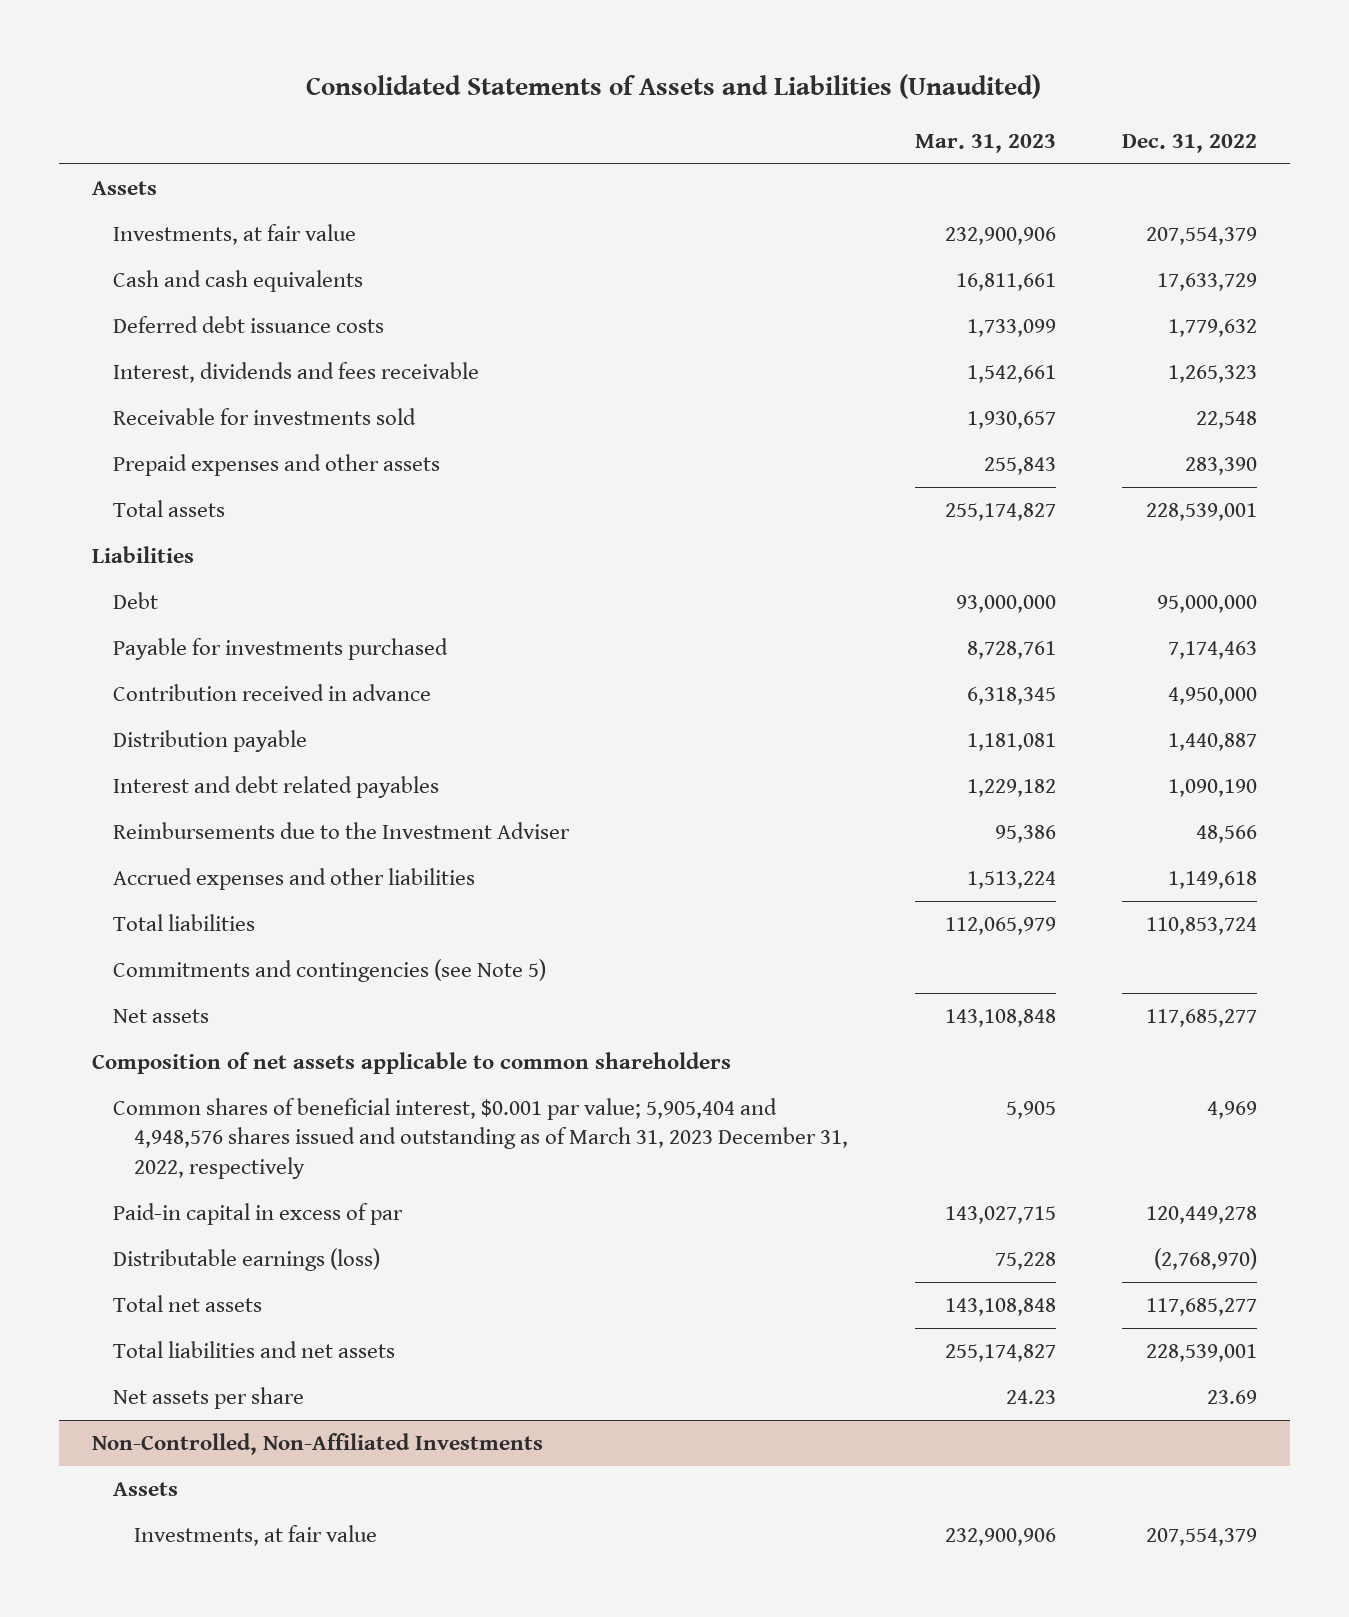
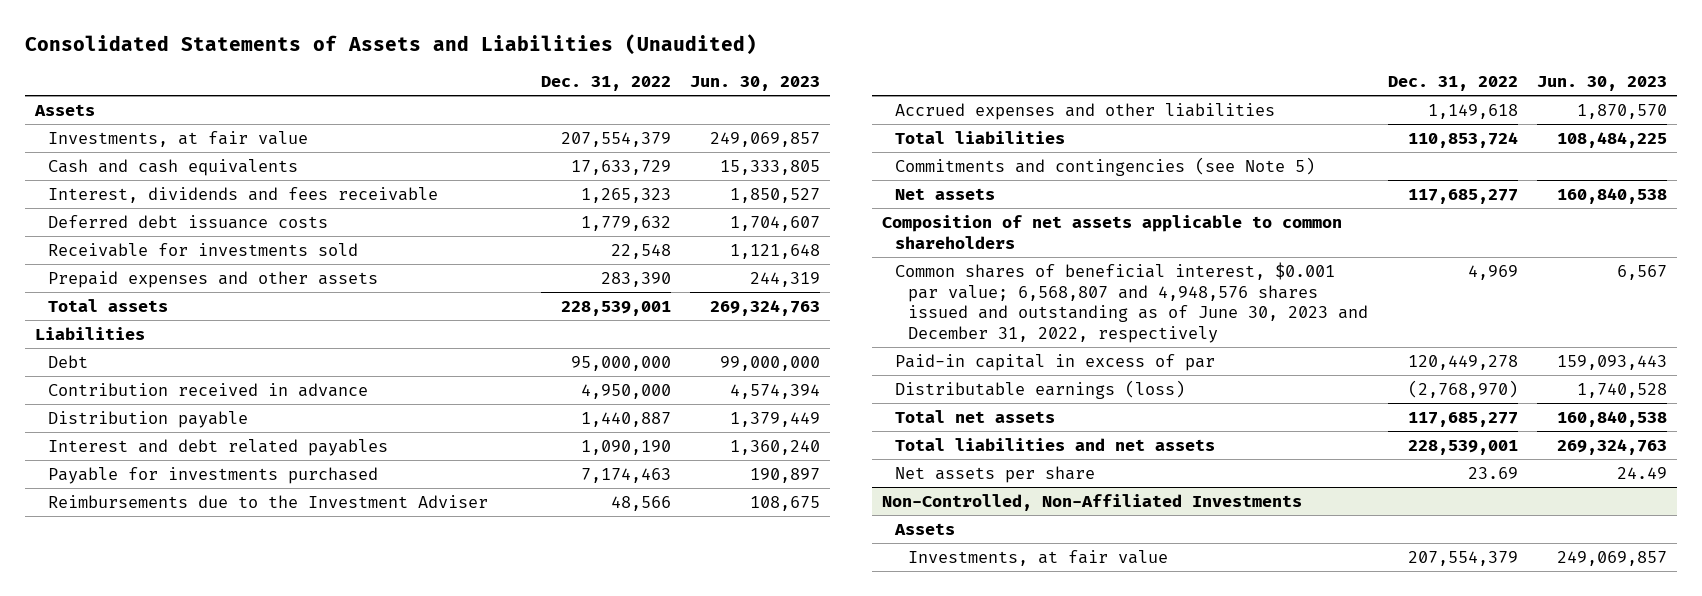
[914,133,1056,153] Mar. 31, 2023 -> none
none -> [690,76,821,92] Jun. 30, 2023
[113,316,385,334] Deferred debt issuance costs -> [47,214,328,229] Deferred debt issuance costs
[113,638,449,661] Payable for investments purchased -> [47,466,378,484] Payable for investments purchased
[113,1098,849,1179] Common shares of beneficial interest, $0.001 par value; 5,905,404 and 4,948,576 shares issued and outstanding as of March 31, 2023 December 31, 2022, respectively -> [894,261,1369,344] Common shares of beneficial interest, $0.001 par value; 6,568,807 and 4,948,576 shares issued and outstanding as of June 30, 2023 and December 31, 2022, respectively

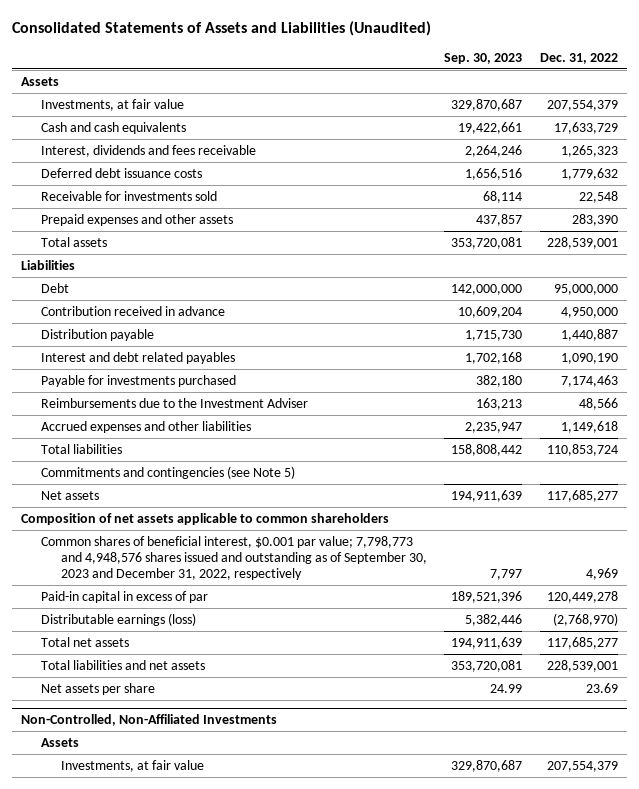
[690,76,821,92] Jun. 30, 2023 -> none
none -> [444,52,523,64] Sep. 30, 2023
[894,261,1369,344] Common shares of beneficial interest, $0.001 par value; 6,568,807 and 4,948,576 shares issued and outstanding as of June 30, 2023 and December 31, 2022, respectively -> [40,535,427,580] Common shares of beneficial interest, $0.001 par value; 7,798,773 and 4,948,576 shares issued and outstanding as of September 30, 2023 and December 31, 2022, respectively

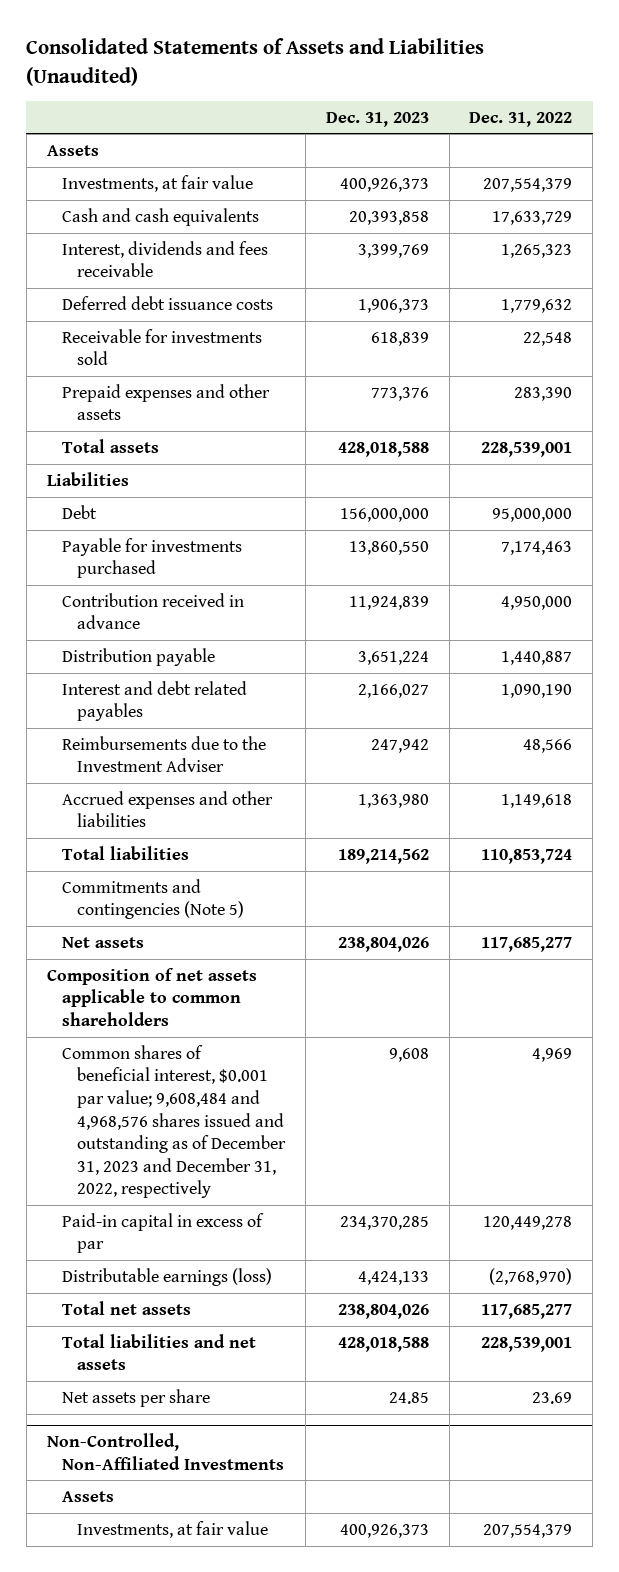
[444,52,523,64] Sep. 30, 2023 -> none
none -> [325,111,429,127] Dec. 31, 2023
[40,374,236,387] Payable for investments purchased -> [61,537,242,579] Payable for investments purchased
[40,465,295,479] Commitments and contingencies (see Note 5) -> [61,878,245,920] Commitments and contingencies (Note 5)
[40,535,427,580] Common shares of beneficial interest, $0.001 par value; 7,798,773 and 4,948,576 shares issued and outstanding as of September 30, 2023 and December 31, 2022, respectively -> [61,1044,287,1199] Common shares of beneficial interest, $0.001 par value; 9,608,484 and 4,968,576 shares issued and outstanding as of December 31, 2023 and December 31, 2022, respectively

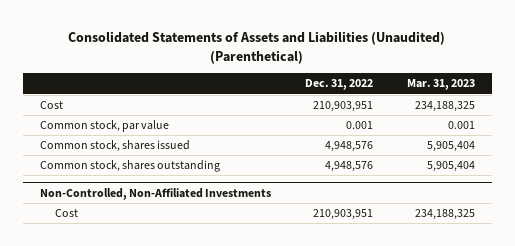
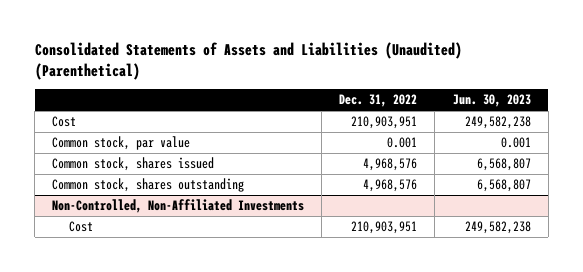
[406,79,475,91] Mar. 31, 2023 -> none
none -> [452,94,531,108] Jun. 30, 2023
[324,141,373,153] 4,948,576 -> [363,158,418,172] 4,968,576
[324,161,373,173] 4,948,576 -> [363,179,418,193] 4,968,576

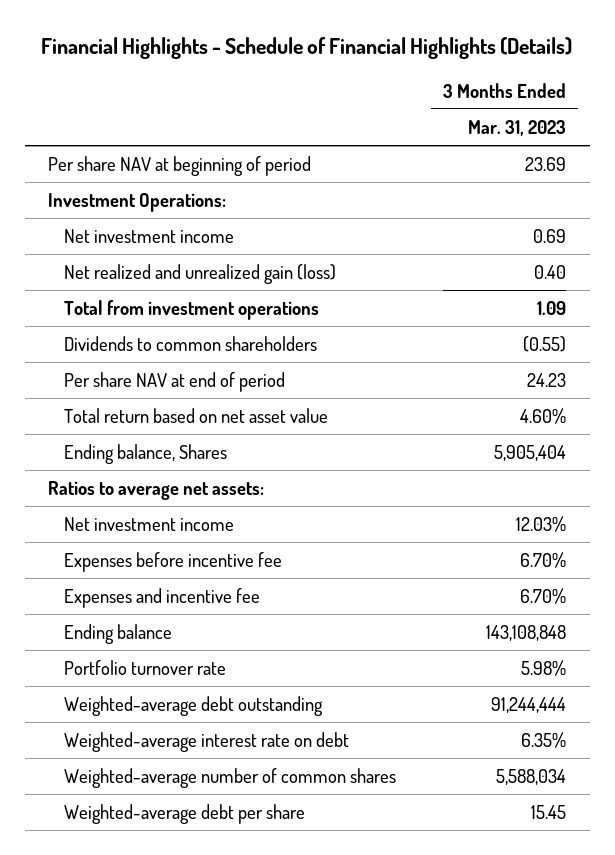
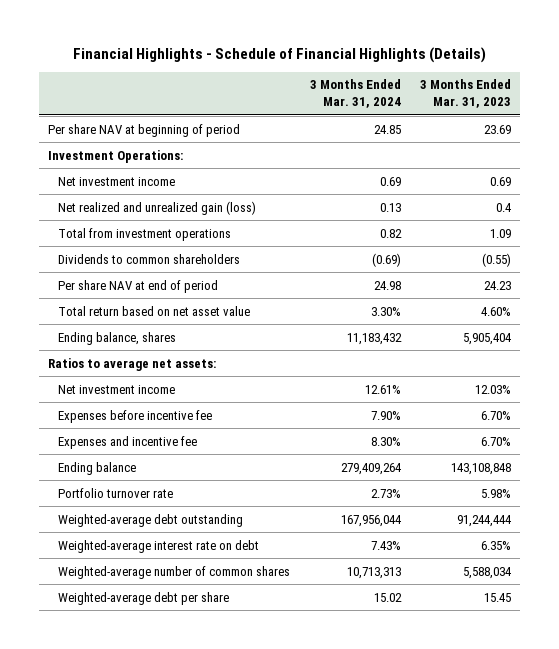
none -> [309,79,401,109] 3 Months Ended Mar. 31, 2024
[534,264,567,279] 0.40 -> [495,202,512,212] 0.4
[63,443,227,464] Ending balance, Shares -> [58,331,177,345] Ending balance, shares

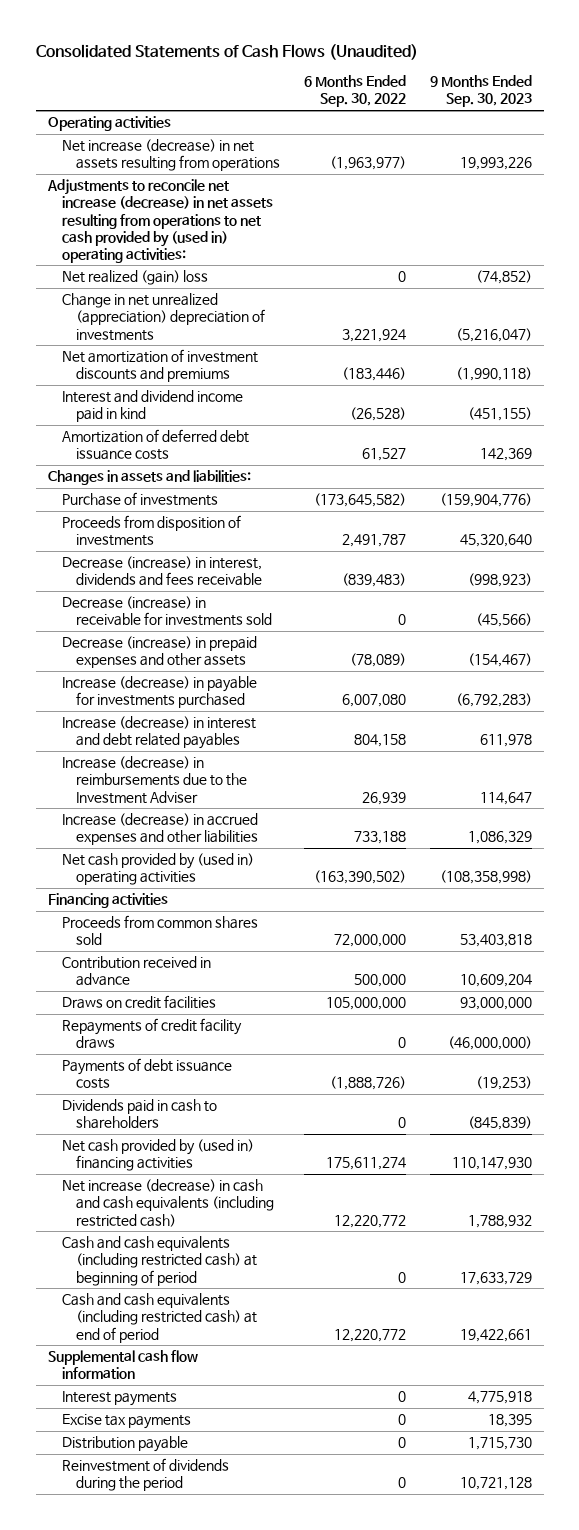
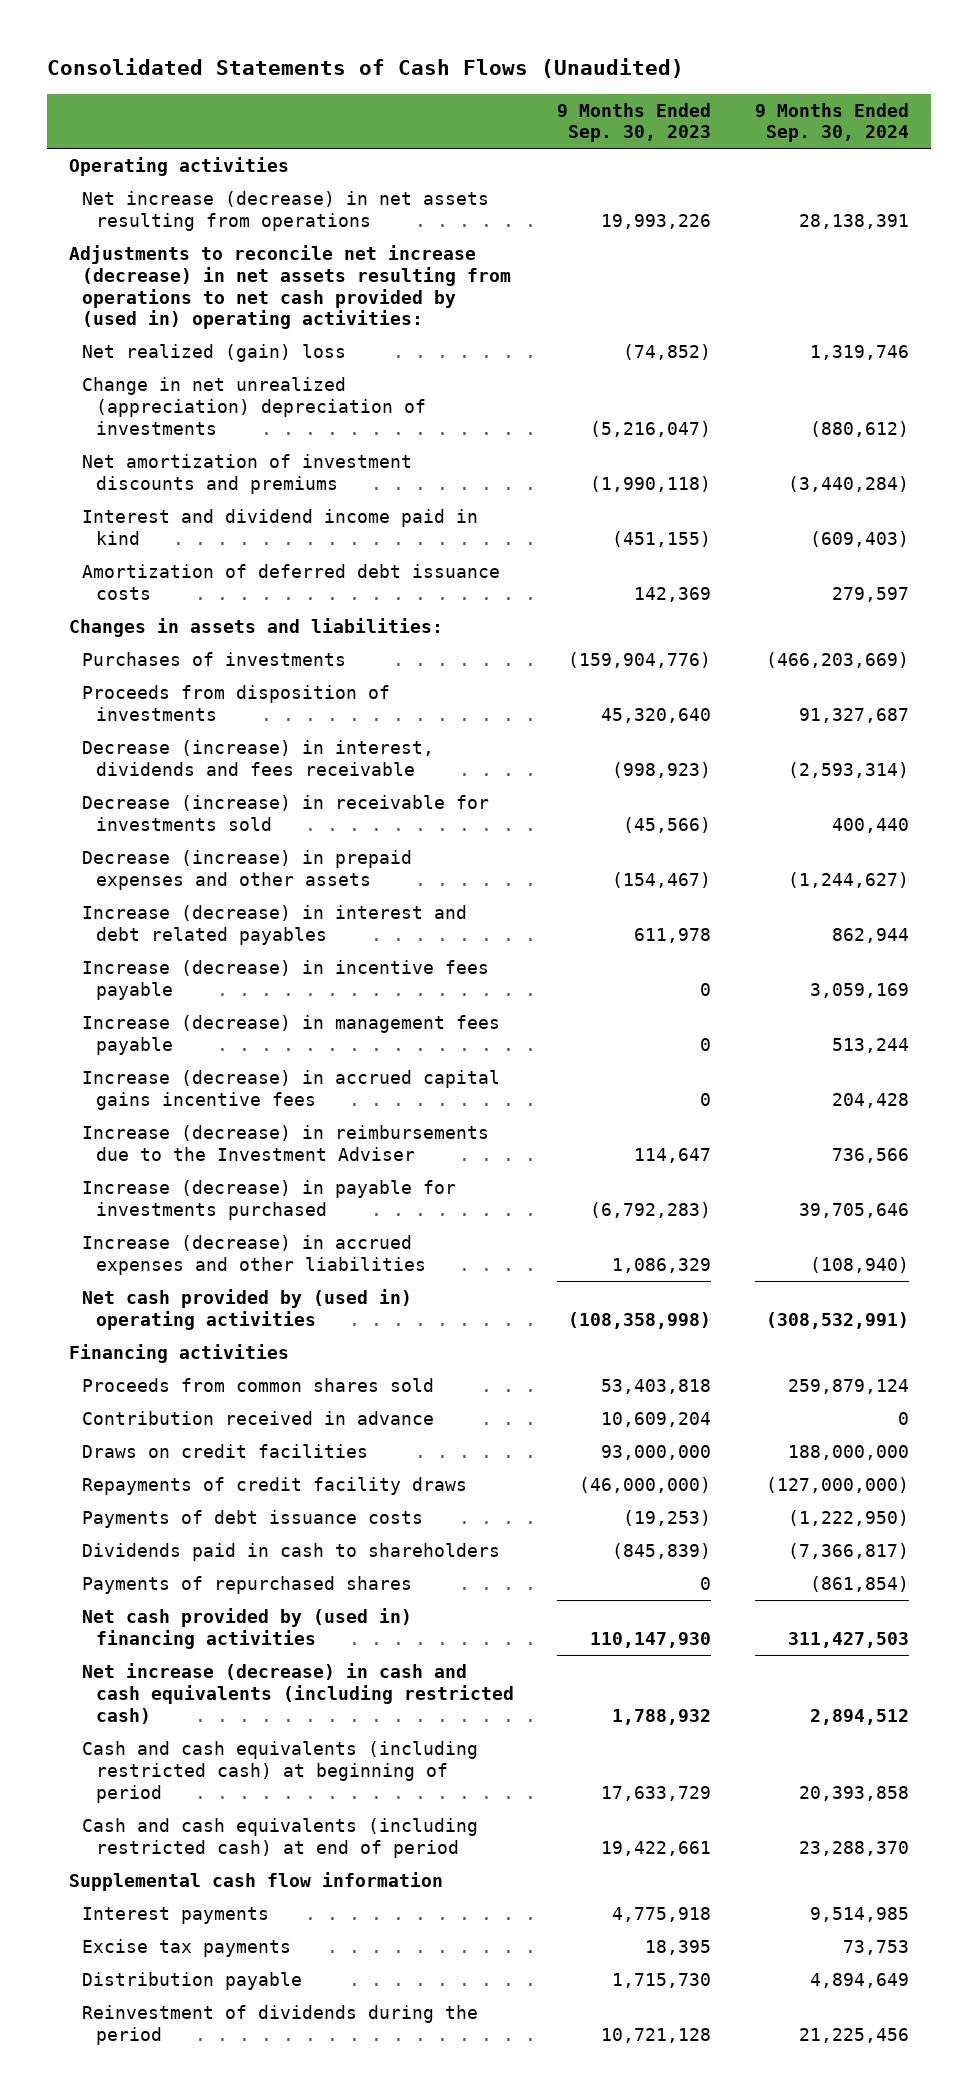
[303,75,406,108] 6 Months Ended Sep. 30, 2022 -> none
none -> [755,102,910,143] 9 Months Ended Sep. 30, 2024
[61,492,218,507] Purchase of investments -> [82,652,347,667] Purchases of investments
none -> [82,960,490,1000] Increase (decrease) in incentive fees payable
none -> [82,1015,501,1055] Increase (decrease) in management fees payable
none -> [82,1070,501,1110] Increase (decrease) in accrued capital gains incentive fees
[61,676,257,709] Increase (decrease) in payable for investments purchased -> [82,1180,457,1220] Increase (decrease) in payable for investments purchased
none -> [82,1576,413,1595] Payments of repurchased shares

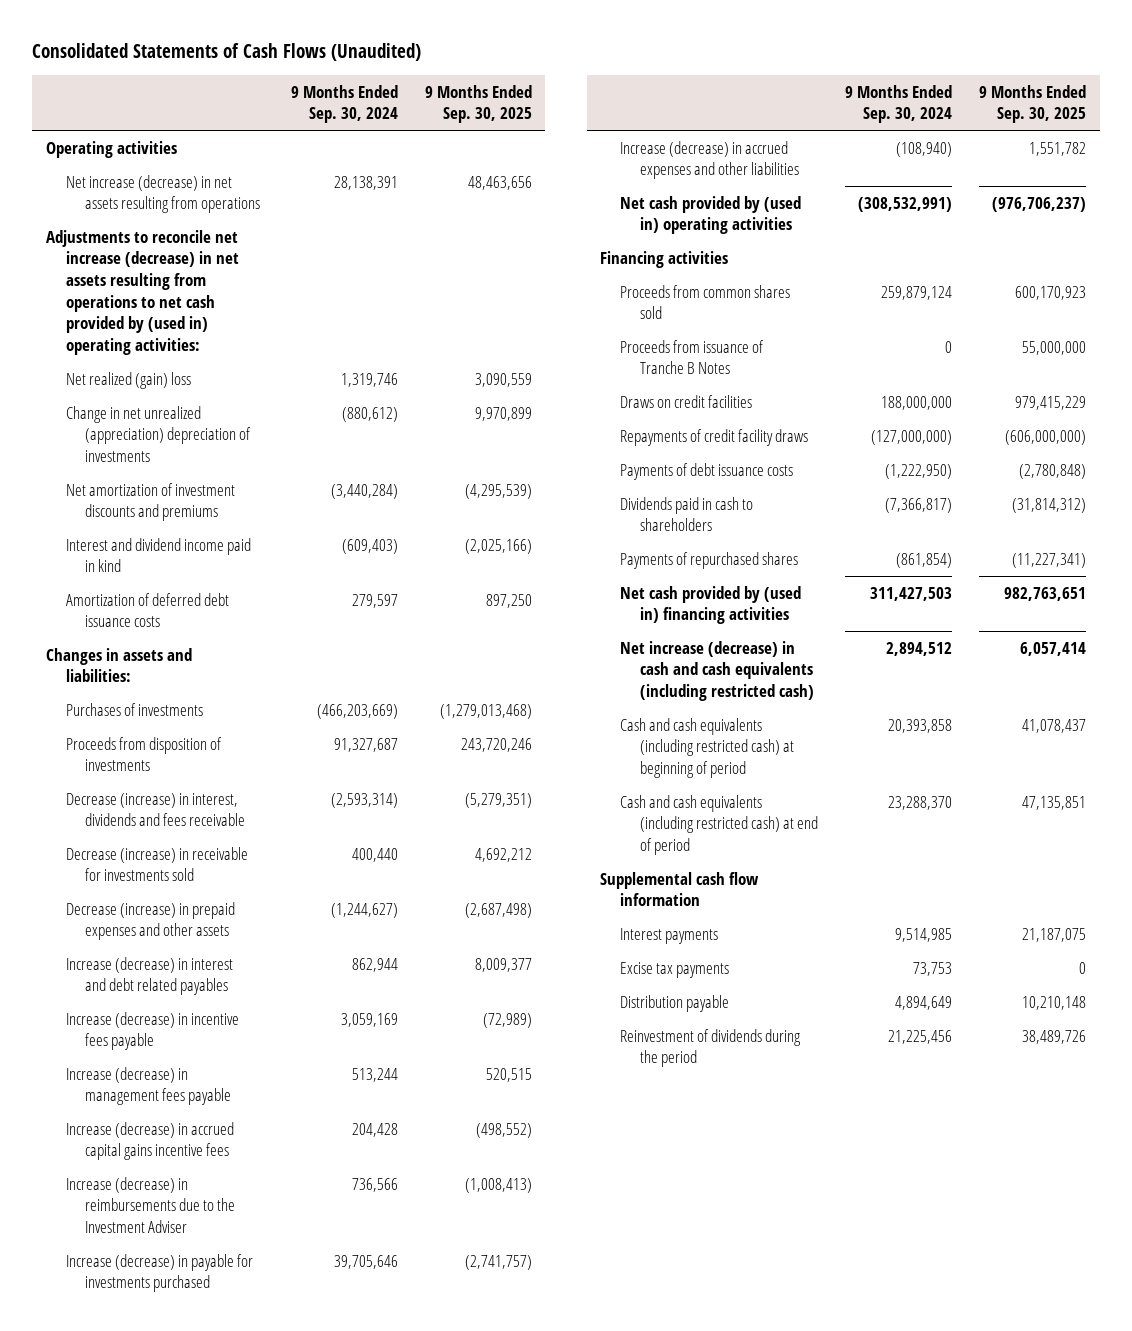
[557,102,712,143] 9 Months Ended Sep. 30, 2023 -> none
none -> [424,84,532,124] 9 Months Ended Sep. 30, 2025
[82,1411,435,1426] Contribution received in advance -> none
none -> [620,339,765,375] Proceeds from issuance of Tranche B Notes

